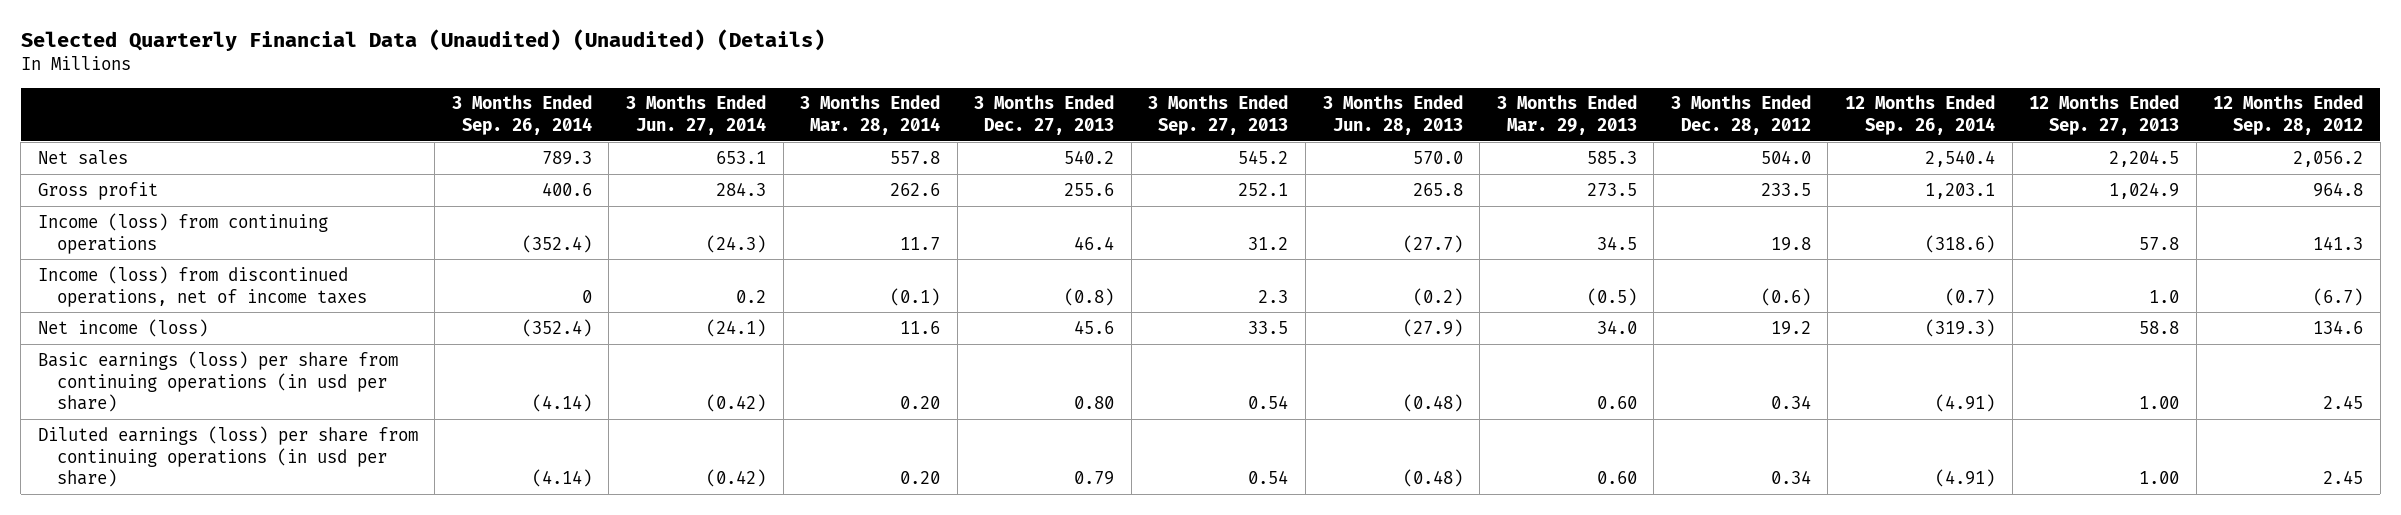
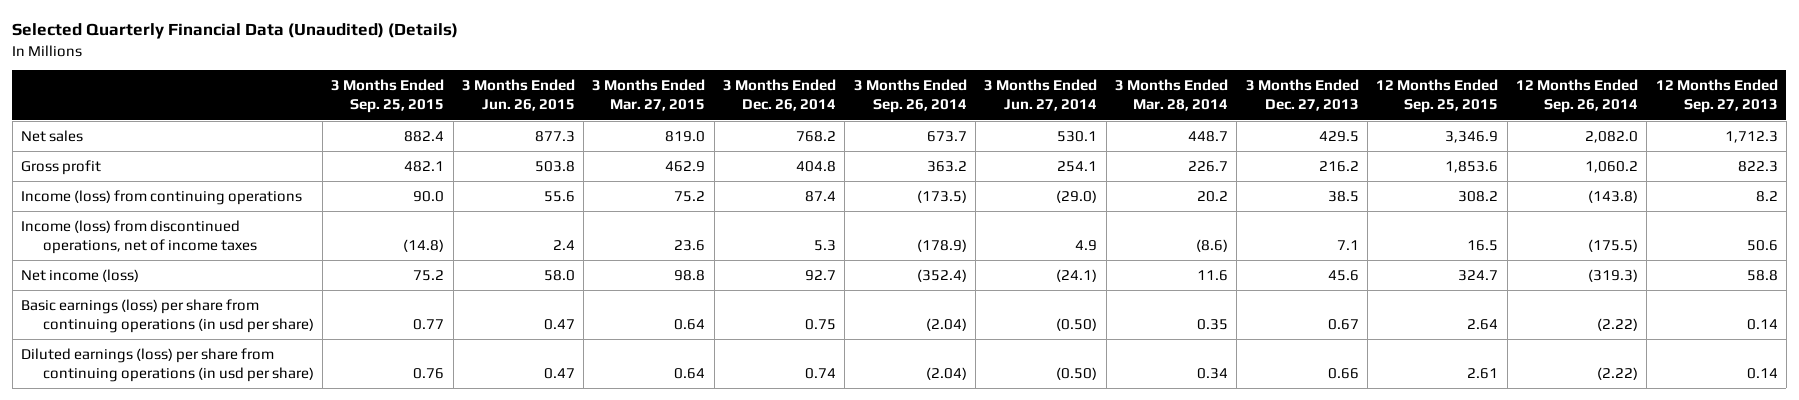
[20,29,825,52] Selected Quarterly Financial Data (Unaudited) (Unaudited) (Details) -> [12,23,459,40] Selected Quarterly Financial Data (Unaudited) (Details)
[1148,95,1289,136] 3 Months Ended Sep. 27, 2013 -> none
[1322,95,1463,136] 3 Months Ended Jun. 28, 2013 -> none
[1496,95,1637,136] 3 Months Ended Mar. 29, 2013 -> none
[1670,95,1811,136] 3 Months Ended Dec. 28, 2012 -> none
[2213,95,2364,136] 12 Months Ended Sep. 28, 2012 -> none
none -> [331,79,445,114] 3 Months Ended Sep. 25, 2015
none -> [461,79,575,112] 3 Months Ended Jun. 26, 2015
none -> [592,79,706,112] 3 Months Ended Mar. 27, 2015
none -> [723,79,837,112] 3 Months Ended Dec. 26, 2014
none -> [1376,79,1499,114] 12 Months Ended Sep. 25, 2015
[541,150,592,165] 789.3 -> [926,130,967,142] 673.7
[715,150,766,164] 653.1 -> [1057,130,1098,142] 530.1
[890,150,941,164] 557.8 -> [1188,130,1229,142] 448.7
[1064,149,1115,164] 540.2 -> [1318,130,1359,142] 429.5
[1925,149,1996,167] 2,540.4 -> [1584,130,1638,143] 2,082.0
[2109,149,2180,167] 2,204.5 -> [1724,130,1778,143] 1,712.3
[541,181,592,196] 400.6 -> [926,160,967,172] 363.2
[715,181,766,196] 284.3 -> [1057,160,1098,172] 254.1
[890,182,941,196] 262.6 -> [1188,160,1229,172] 226.7
[1064,182,1115,196] 255.6 -> [1318,160,1359,172] 216.2
[1925,182,1996,199] 1,203.1 -> [1584,160,1638,173] 1,060.2
[2109,181,2180,199] 1,024.9 -> [1737,160,1778,172] 822.3
[521,234,592,253] (352.4) -> [916,189,967,203] (173.5)
[705,234,766,253] (24.3) -> [1056,189,1098,203] (29.0)
[900,236,941,250] 11.7 -> [1197,190,1229,202] 20.2
[1074,235,1115,250] 46.4 -> [1327,190,1359,202] 38.5
[1925,234,1996,253] (318.6) -> [1587,189,1638,203] (143.8)
[2139,236,2180,250] 57.8 -> [1755,190,1778,202] 8.2
[581,289,592,303] 0 -> [916,238,967,252] (178.9)
[735,289,766,303] 0.2 -> [1075,239,1098,251] 4.9
[890,287,941,306] (0.1) -> [1196,238,1229,252] (8.6)
[1064,287,1115,306] (0.8) -> [1336,239,1359,250] 7.1
[1945,287,1996,306] (0.7) -> [1587,238,1638,252] (175.5)
[2149,289,2180,303] 1.0 -> [1746,239,1778,251] 50.6
[531,394,592,413] (4.14) -> [925,317,967,331] (2.04)
[705,394,766,413] (0.42) -> [1056,317,1098,331] (0.50)
[900,396,941,410] 0.20 -> [1197,318,1229,330] 0.35
[1074,396,1115,410] 0.80 -> [1327,318,1359,330] 0.67
[1935,394,1996,413] (4.91) -> [1596,317,1638,331] (2.22)
[2139,396,2180,410] 1.00 -> [1746,318,1778,330] 0.14
[531,469,592,488] (4.14) -> [925,366,967,380] (2.04)
[705,469,766,488] (0.42) -> [1056,366,1098,380] (0.50)
[900,471,941,485] 0.20 -> [1197,367,1229,379] 0.34
[1074,471,1115,486] 0.79 -> [1327,367,1359,379] 0.66
[1935,469,1996,488] (4.91) -> [1596,366,1638,380] (2.22)
[2139,471,2180,485] 1.00 -> [1746,367,1778,379] 0.14

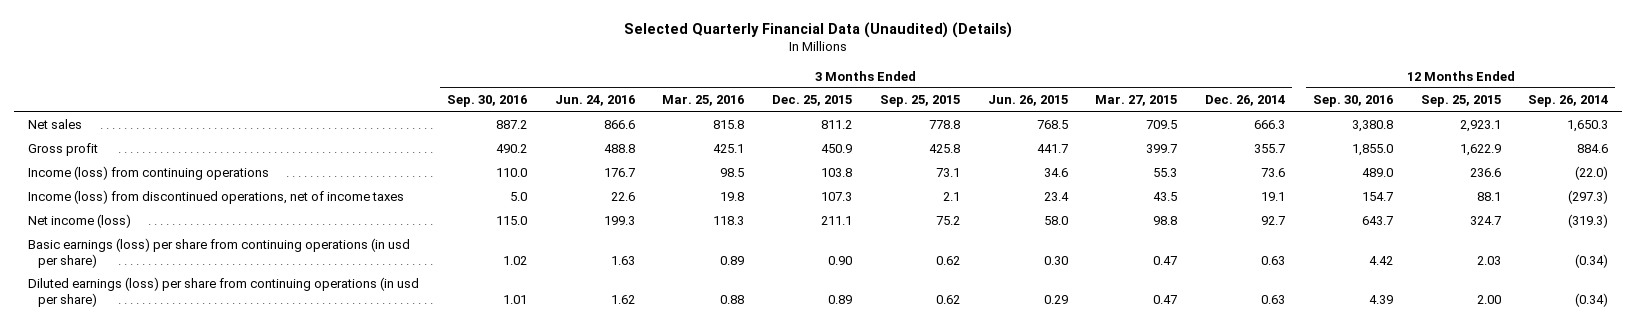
[853,79,967,114] 3 Months Ended Sep. 26, 2014 -> none
[984,79,1098,112] 3 Months Ended Jun. 27, 2014 -> none
[1115,79,1229,112] 3 Months Ended Mar. 28, 2014 -> none
[1245,79,1359,112] 3 Months Ended Dec. 27, 2013 -> none
[1655,79,1778,114] 12 Months Ended Sep. 27, 2013 -> none
none -> [446,95,527,108] Sep. 30, 2016
none -> [554,95,635,107] Jun. 24, 2016
none -> [662,95,745,107] Mar. 25, 2016
none -> [772,95,853,107] Dec. 25, 2015
none -> [1312,95,1393,108] Sep. 30, 2016
[404,130,445,142] 882.4 -> [928,120,960,130] 778.8
[534,130,575,142] 877.3 -> [1036,120,1068,130] 768.5
[665,130,706,142] 819.0 -> [1146,120,1178,130] 709.5
[796,130,837,142] 768.2 -> [1254,120,1286,130] 666.3
[1445,130,1499,143] 3,346.9 -> [1459,120,1501,133] 2,923.1
[1584,130,1638,143] 2,082.0 -> [1567,120,1609,133] 1,650.3
[404,160,445,172] 482.1 -> [928,144,960,154] 425.8
[534,160,575,172] 503.8 -> [1036,144,1068,154] 441.7
[665,160,706,172] 462.9 -> [1146,144,1178,154] 399.7
[796,160,837,172] 404.8 -> [1254,144,1286,154] 355.7
[1445,160,1499,173] 1,853.6 -> [1459,144,1501,157] 1,622.9
[1584,160,1638,173] 1,060.2 -> [1577,144,1609,154] 884.6
[413,190,445,202] 90.0 -> [935,168,960,178] 73.1
[543,190,575,202] 55.6 -> [1043,168,1068,178] 34.6
[674,190,706,202] 75.2 -> [1153,168,1178,178] 55.3
[805,190,837,202] 87.4 -> [1261,168,1286,178] 73.6
[1458,190,1499,202] 308.2 -> [1469,168,1501,178] 236.6
[1587,189,1638,203] (143.8) -> [1575,166,1609,181] (22.0)
[403,238,445,252] (14.8) -> [942,192,960,202] 2.1
[552,239,575,250] 2.4 -> [1043,192,1069,202] 23.4
[674,239,706,251] 23.6 -> [1153,192,1178,202] 43.5
[814,239,837,251] 5.3 -> [1261,192,1286,202] 19.1
[1467,239,1499,251] 16.5 -> [1476,192,1501,202] 88.1
[1587,238,1638,252] (175.5) -> [1568,190,1609,205] (297.3)
[413,318,445,330] 0.77 -> [935,255,960,265] 0.62
[543,318,575,330] 0.47 -> [1043,255,1068,265] 0.30
[674,318,706,330] 0.64 -> [1153,255,1178,265] 0.47
[805,318,837,330] 0.75 -> [1261,255,1286,265] 0.63
[1467,318,1499,330] 2.64 -> [1476,255,1501,265] 2.03
[1596,317,1638,331] (2.22) -> [1575,253,1609,268] (0.34)
[413,367,445,379] 0.76 -> [935,294,960,304] 0.62
[543,367,575,379] 0.47 -> [1043,294,1068,304] 0.29
[674,367,706,379] 0.64 -> [1153,294,1178,304] 0.47
[805,367,837,379] 0.74 -> [1261,294,1286,304] 0.63
[1467,367,1499,379] 2.61 -> [1476,294,1501,304] 2.00
[1596,366,1638,380] (2.22) -> [1575,292,1609,307] (0.34)

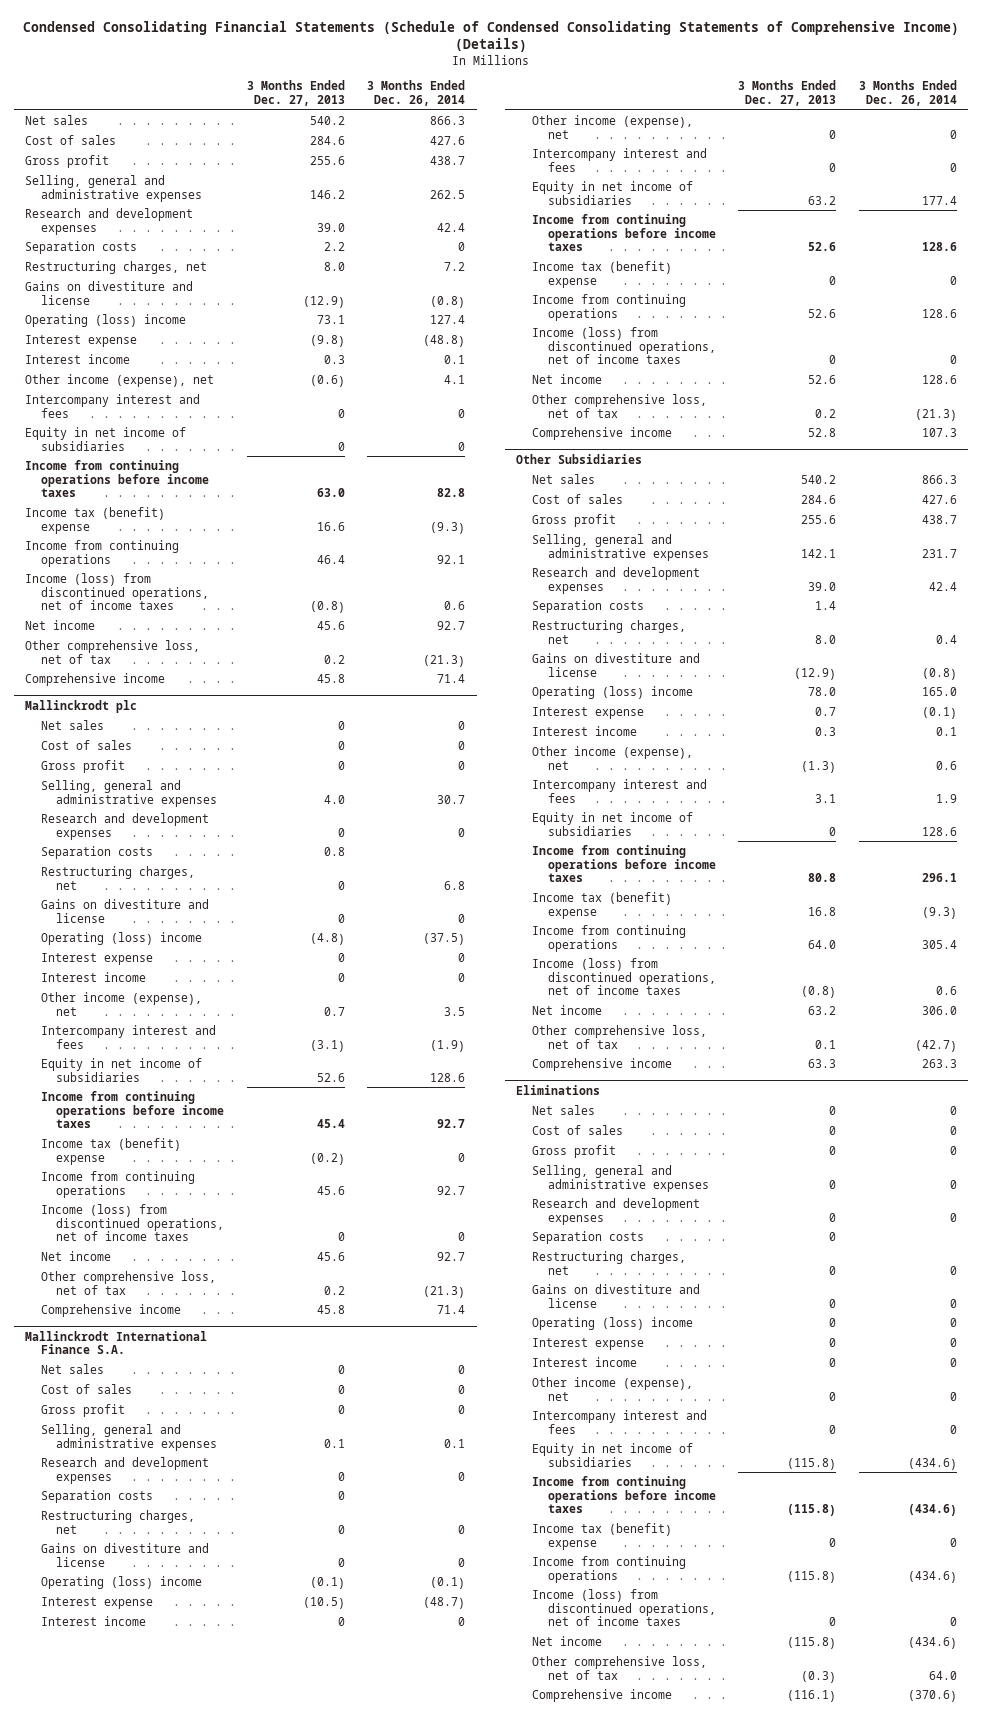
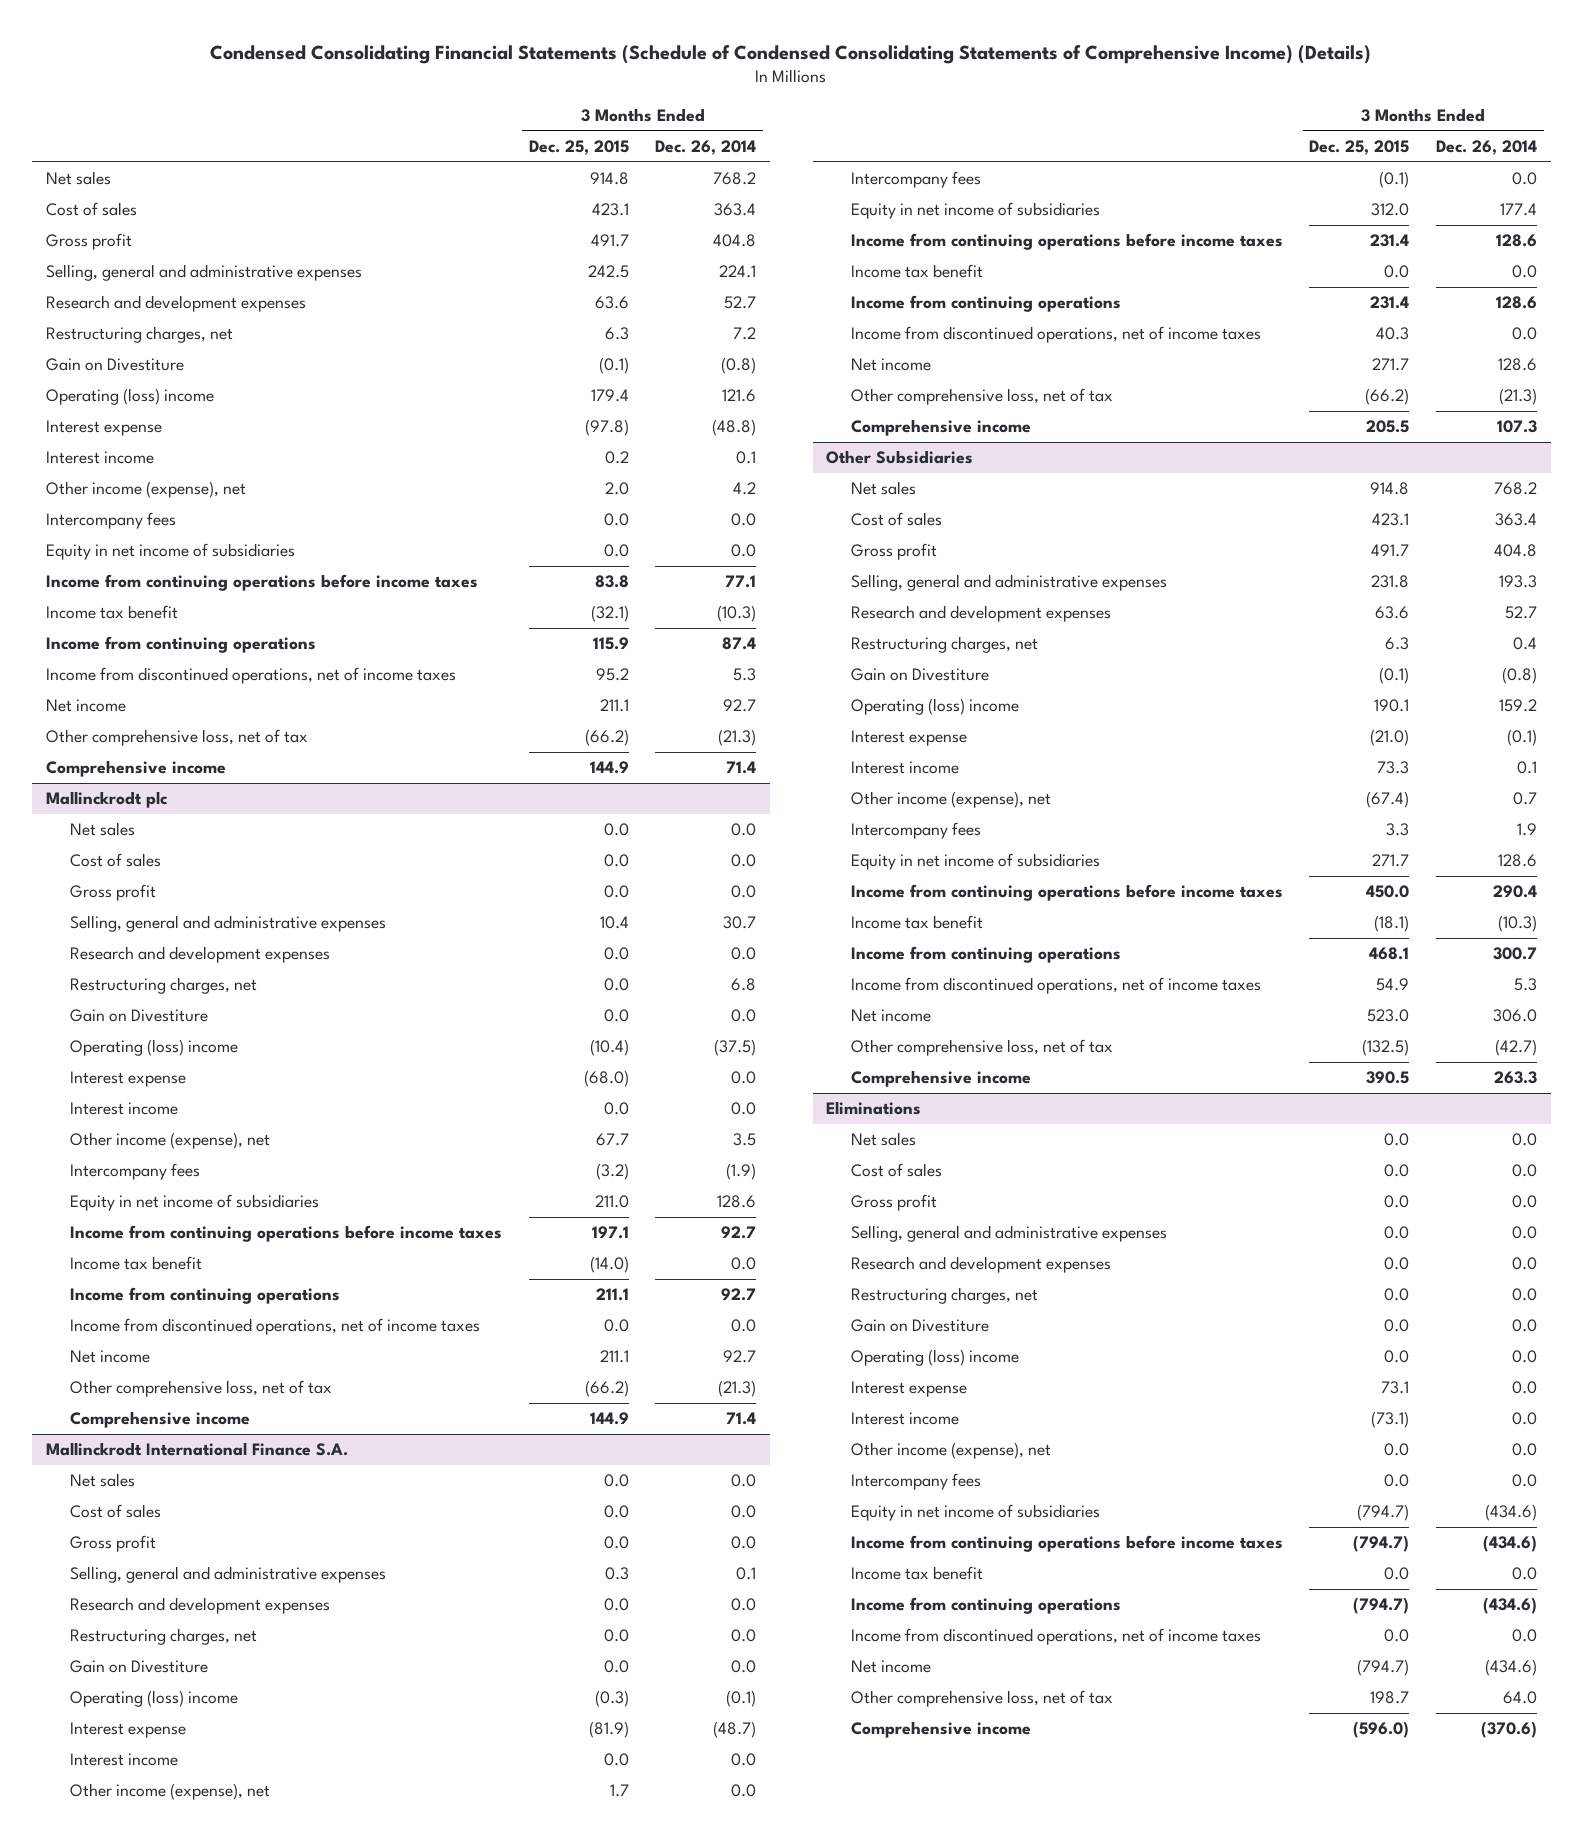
[246,80,345,106] 3 Months Ended Dec. 27, 2013 -> none
none -> [528,139,629,155] Dec. 25, 2015
[25,241,138,255] Separation costs -> none
[430,116,466,126] 866.3 -> [713,172,757,186] 768.2
[430,136,466,146] 427.6 -> [714,203,757,217] 363.4
[430,156,466,166] 438.7 -> [713,234,757,248] 404.8
[430,189,466,199] 262.5 -> [719,265,757,279] 224.1
[437,222,466,232] 42.4 -> [724,296,757,310] 52.7
[25,281,194,305] Gains on divestiture and license -> [45,358,184,372] Gain on Divestiture
[430,315,466,325] 127.4 -> [722,389,757,403] 121.6
[444,375,466,385] 4.1 -> [733,482,757,496] 4.2
[25,394,201,418] Intercompany interest and fees -> [45,512,176,530] Intercompany fees
[458,408,466,418] 0 -> [731,513,757,527] 0.0
[458,441,466,451] 0 -> [731,544,757,558] 0.0
[437,487,466,497] 82.8 -> [725,575,757,589] 77.1
[25,507,166,534] Income tax (benefit) expense -> [45,605,178,620] Income tax benefit
[430,521,466,534] (9.3) -> [717,605,757,623] (10.3)
[437,554,466,564] 92.1 -> [722,637,757,651] 87.4
[25,573,209,610] Income (loss) from discontinued operations, net of income taxes -> [45,667,456,685] Income from discontinued operations, net of income taxes
[444,600,466,610] 0.6 -> [733,668,757,682] 5.3
[458,721,466,731] 0 -> [731,823,757,837] 0.0
[458,741,466,751] 0 -> [731,854,757,868] 0.0
[458,761,466,771] 0 -> [731,885,757,899] 0.0
[40,846,153,860] Separation costs -> none
[458,827,466,837] 0 -> [731,947,757,961] 0.0
[40,899,209,923] Gains on divestiture and license -> [70,1009,209,1023] Gain on Divestiture
[458,913,466,923] 0 -> [731,1009,757,1023] 0.0
[458,953,466,963] 0 -> [731,1071,757,1085] 0.0
[458,973,466,983] 0 -> [731,1102,757,1116] 0.0
[40,1025,216,1049] Intercompany interest and fees -> [70,1163,201,1181] Intercompany fees
[40,1138,181,1165] Income tax (benefit) expense -> [70,1256,203,1271] Income tax benefit
[458,1152,466,1162] 0 -> [731,1257,757,1271] 0.0
[40,1204,225,1241] Income (loss) from discontinued operations, net of income taxes -> [70,1318,481,1336] Income from discontinued operations, net of income taxes
[458,1231,466,1241] 0 -> [731,1319,757,1333] 0.0
[458,1365,466,1375] 0 -> [731,1474,757,1488] 0.0
[458,1385,466,1395] 0 -> [731,1505,757,1519] 0.0
[458,1405,466,1415] 0 -> [731,1536,757,1550] 0.0
[40,1490,153,1504] Separation costs -> none
[458,1471,466,1481] 0 -> [731,1598,757,1612] 0.0
[458,1524,466,1534] 0 -> [731,1629,757,1643] 0.0
[40,1543,209,1567] Gains on divestiture and license -> [70,1660,209,1674] Gain on Divestiture
[458,1557,466,1567] 0 -> [731,1660,757,1674] 0.0
[458,1617,466,1627] 0 -> [731,1753,757,1767] 0.0
[949,129,957,139] 0 -> [731,1784,757,1798] 0.0
[531,148,707,172] Intercompany interest and fees -> [850,171,981,189] Intercompany fees
[949,162,957,172] 0 -> [1512,172,1538,186] 0.0
[531,261,672,288] Income tax (benefit) expense -> [850,264,983,279] Income tax benefit
[949,275,957,285] 0 -> [1512,265,1538,279] 0.0
[531,327,716,364] Income (loss) from discontinued operations, net of income taxes -> [850,326,1261,344] Income from discontinued operations, net of income taxes
[949,354,957,364] 0 -> [1512,327,1538,341] 0.0
[531,600,644,614] Separation costs -> none
[921,475,957,485] 866.3 -> [1494,482,1538,496] 768.2
[921,495,957,505] 427.6 -> [1495,513,1538,527] 363.4
[921,515,957,525] 438.7 -> [1494,544,1538,558] 404.8
[921,548,957,558] 231.7 -> [1499,575,1538,589] 193.3
[928,581,957,591] 42.4 -> [1505,606,1538,620] 52.7
[531,653,700,677] Gains on divestiture and license -> [850,668,989,682] Gain on Divestiture
[921,687,957,697] 165.0 -> [1499,699,1538,713] 159.2
[935,760,957,770] 0.6 -> [1513,792,1538,806] 0.7
[531,779,707,803] Intercompany interest and fees -> [850,822,981,840] Intercompany fees
[921,872,957,882] 296.1 -> [1493,885,1538,899] 290.4
[531,892,672,919] Income tax (benefit) expense -> [850,915,983,930] Income tax benefit
[921,906,957,919] (9.3) -> [1498,915,1538,933] (10.3)
[921,939,957,949] 305.4 -> [1493,947,1538,961] 300.7
[531,958,716,995] Income (loss) from discontinued operations, net of income taxes -> [850,977,1261,995] Income from discontinued operations, net of income taxes
[935,985,957,995] 0.6 -> [1514,978,1538,992] 5.3
[531,1231,644,1245] Separation costs -> none
[949,1106,957,1116] 0 -> [1512,1133,1538,1147] 0.0
[949,1126,957,1136] 0 -> [1512,1164,1538,1178] 0.0
[949,1146,957,1156] 0 -> [1512,1195,1538,1209] 0.0
[949,1179,957,1189] 0 -> [1512,1226,1538,1240] 0.0
[949,1212,957,1222] 0 -> [1512,1257,1538,1271] 0.0
[949,1265,957,1275] 0 -> [1512,1288,1538,1302] 0.0
[531,1284,700,1308] Gains on divestiture and license -> [850,1319,989,1333] Gain on Divestiture
[949,1298,957,1308] 0 -> [1512,1319,1538,1333] 0.0
[949,1318,957,1328] 0 -> [1512,1350,1538,1364] 0.0
[949,1338,957,1348] 0 -> [1512,1381,1538,1395] 0.0
[949,1358,957,1368] 0 -> [1512,1412,1538,1426] 0.0
[949,1391,957,1401] 0 -> [1512,1443,1538,1457] 0.0
[531,1410,707,1434] Intercompany interest and fees -> [850,1473,981,1491] Intercompany fees
[949,1424,957,1434] 0 -> [1512,1474,1538,1488] 0.0
[531,1523,672,1550] Income tax (benefit) expense -> [850,1566,983,1581] Income tax benefit
[949,1537,957,1547] 0 -> [1512,1567,1538,1581] 0.0
[531,1589,716,1626] Income (loss) from discontinued operations, net of income taxes -> [850,1628,1261,1646] Income from discontinued operations, net of income taxes
[949,1616,957,1626] 0 -> [1512,1629,1538,1643] 0.0

